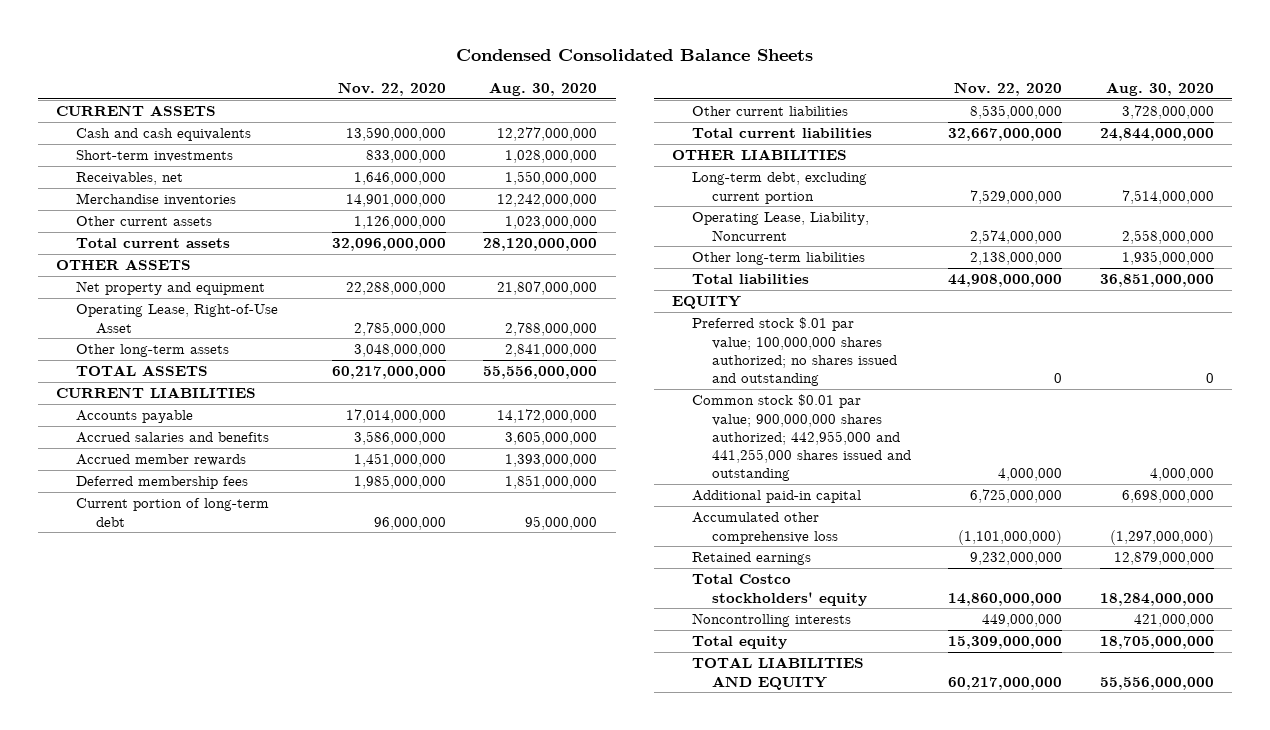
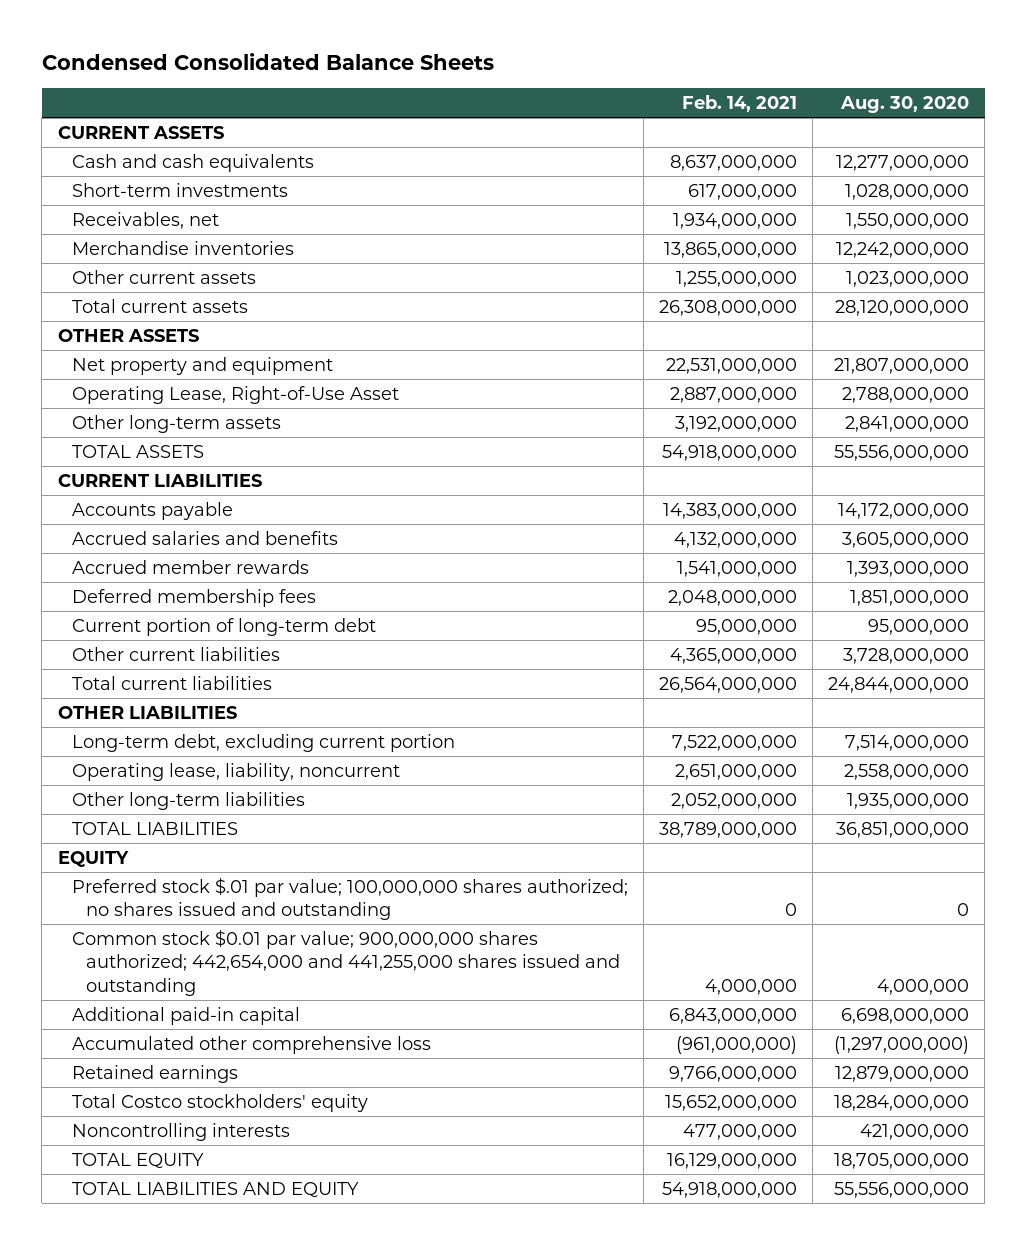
[338,81,447,96] Nov. 22, 2020 -> none
none -> [682,95,798,113] Feb. 14, 2021
[692,212,870,241] Operating Lease, Liability, Noncurrent -> [71,762,400,781] Operating lease, liability, noncurrent
[692,274,810,285] Total liabilities -> [71,821,238,835] TOTAL LIABILITIES
[692,394,912,482] Common stock $0.01 par value; 900,000,000 shares authorized; 442,955,000 and 441,255,000 shares issued and outstanding -> [71,928,621,996] Common stock $0.01 par value; 900,000,000 shares authorized; 442,654,000 and 441,255,000 shares issued and outstanding
[692,636,788,650] Total equity -> [71,1152,204,1169] TOTAL EQUITY

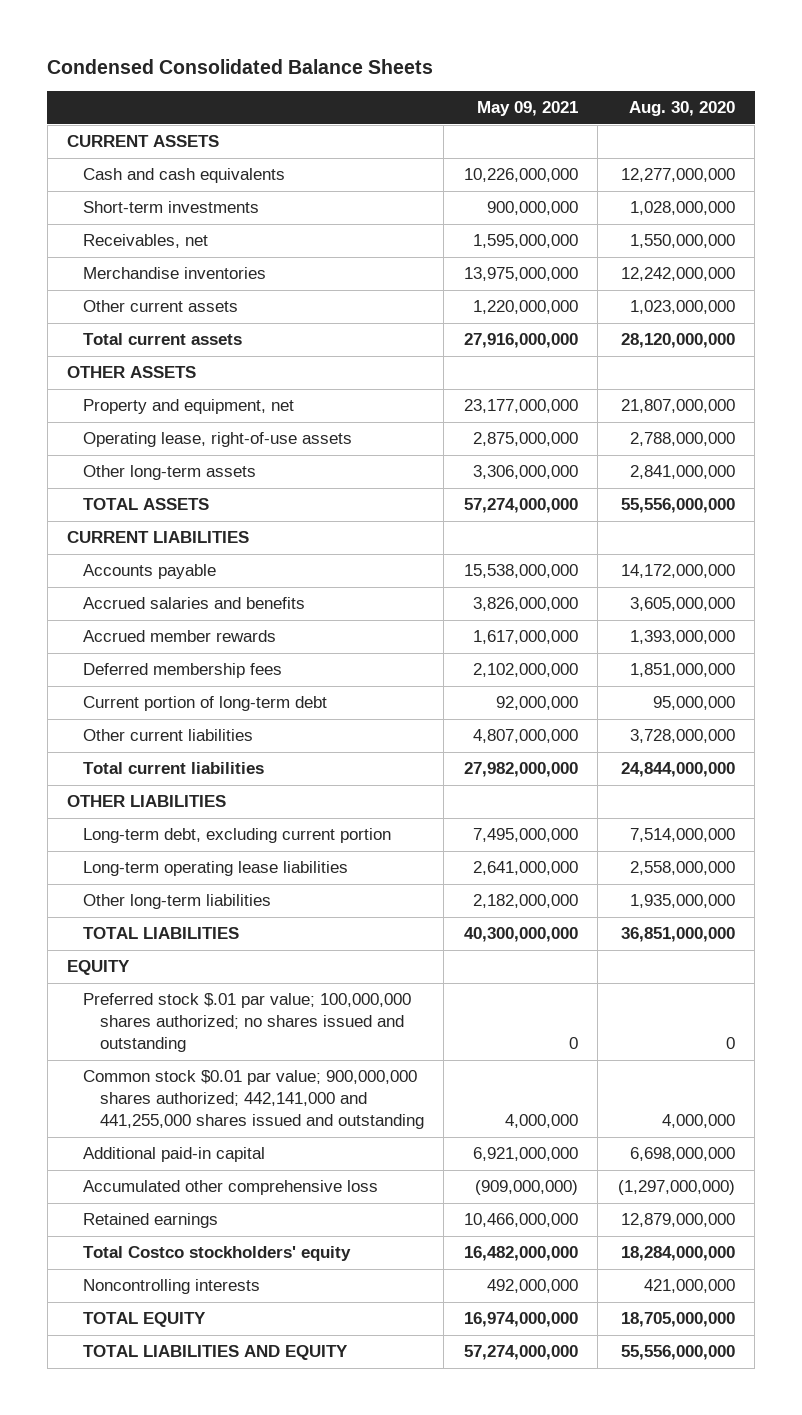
[682,95,798,113] Feb. 14, 2021 -> none
none -> [476,101,578,117] May 09, 2021
[71,356,333,375] Net property and equipment -> [83,399,295,415] Property and equipment, net
[71,385,399,404] Operating Lease, Right-of-Use Asset -> [83,432,353,448] Operating lease, right-of-use assets
[71,762,400,781] Operating lease, liability, noncurrent -> [83,861,349,877] Long-term operating lease liabilities
[71,928,621,996] Common stock $0.01 par value; 900,000,000 shares authorized; 442,654,000 and 441,255,000 shares issued and outstanding -> [83,1070,424,1130] Common stock $0.01 par value; 900,000,000 shares authorized; 442,141,000 and 441,255,000 shares issued and outstanding

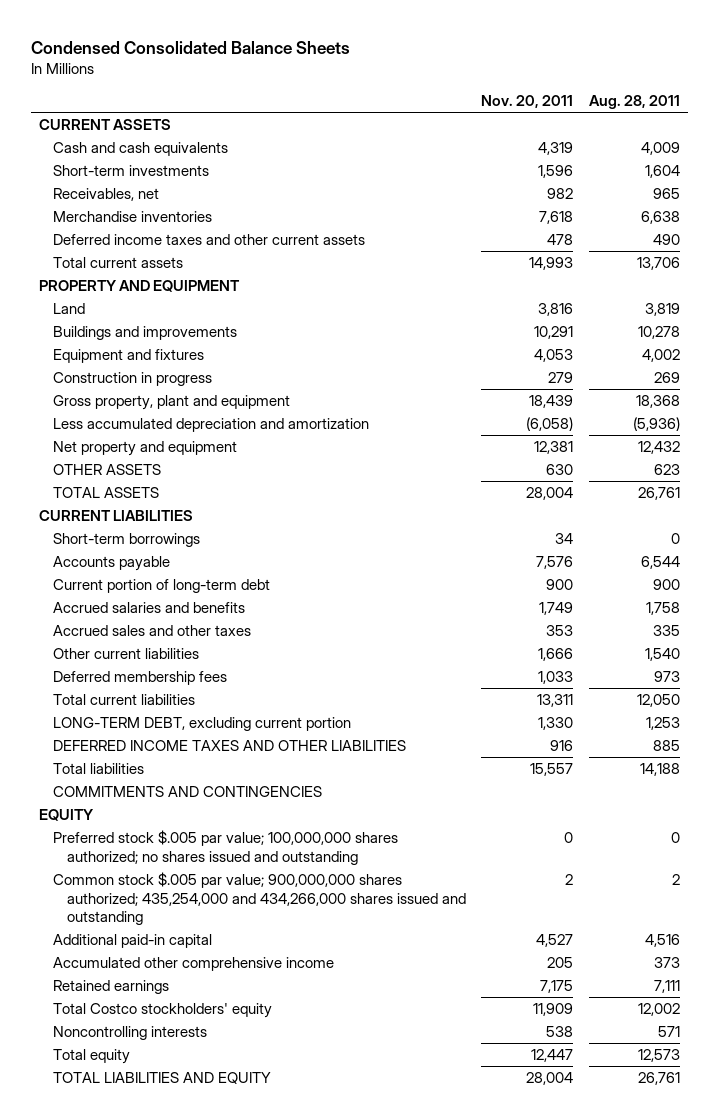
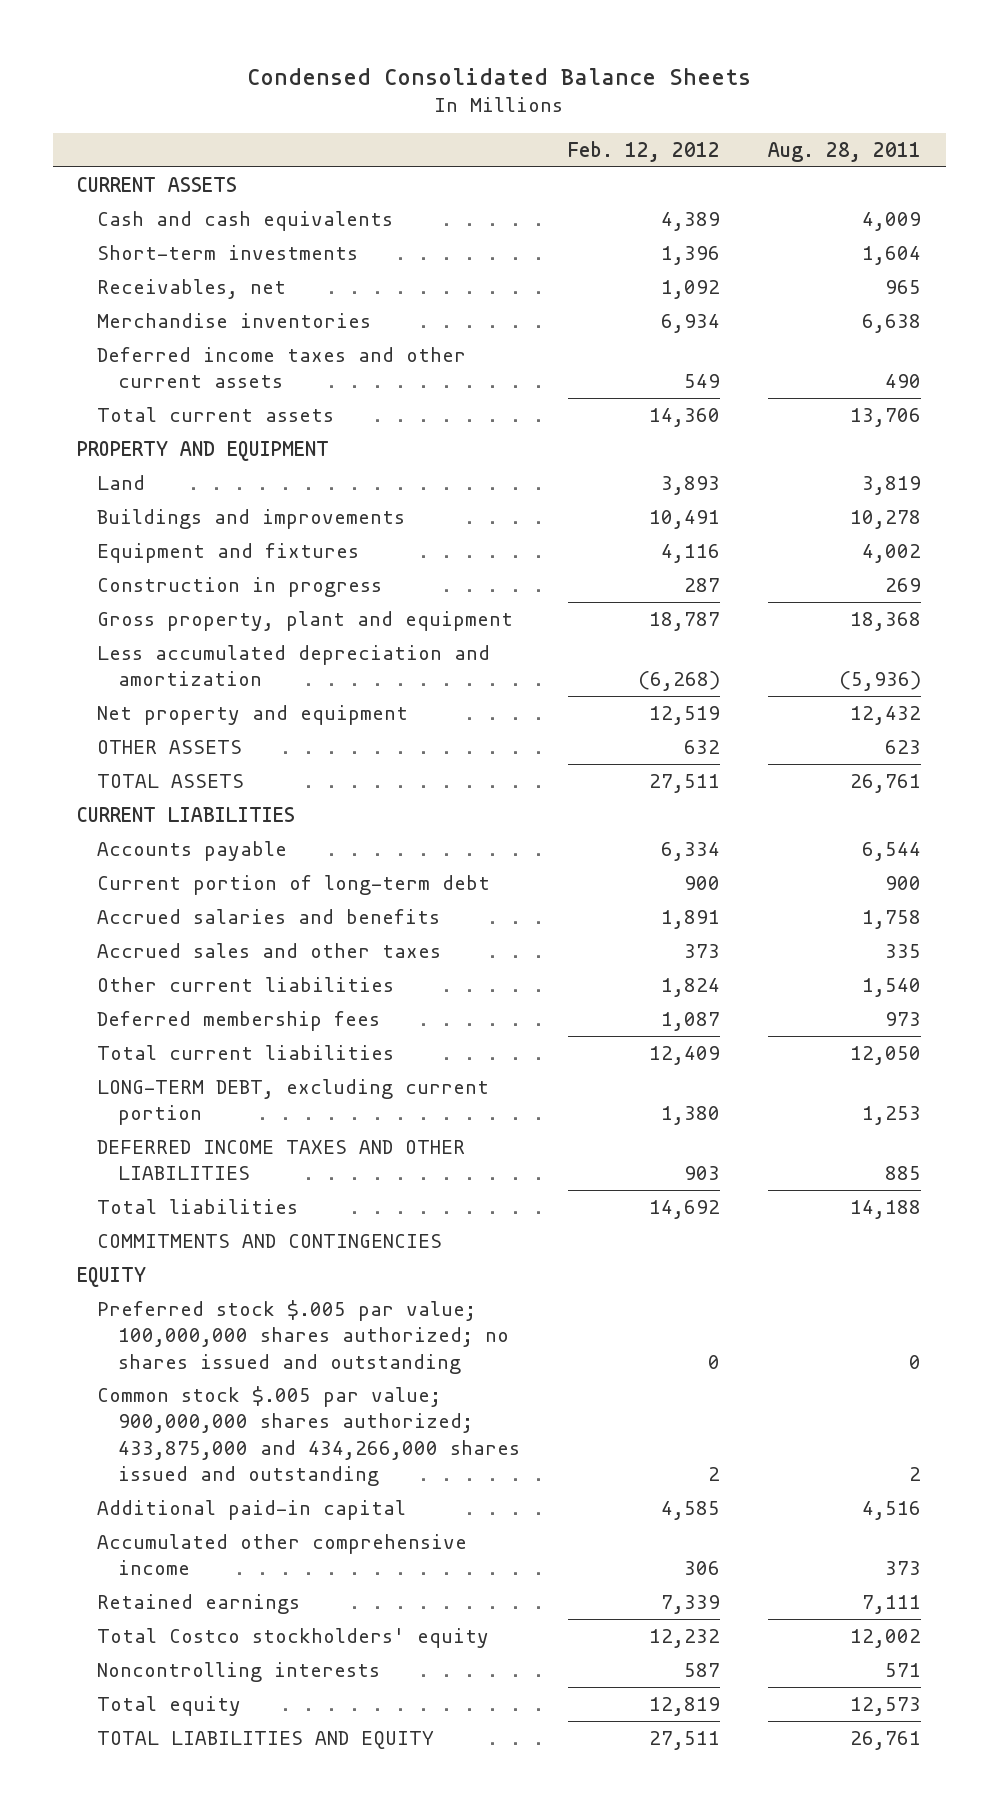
[481,95,574,109] Nov. 20, 2011 -> none
none -> [567,140,720,162] Feb. 12, 2012
[52,532,200,547] Short-term borrowings -> none
[52,871,466,926] Common stock $.005 par value; 900,000,000 shares authorized; 435,254,000 and 434,266,000 shares issued and outstanding -> [97,1385,520,1487] Common stock $.005 par value; 900,000,000 shares authorized; 433,875,000 and 434,266,000 shares issued and outstanding

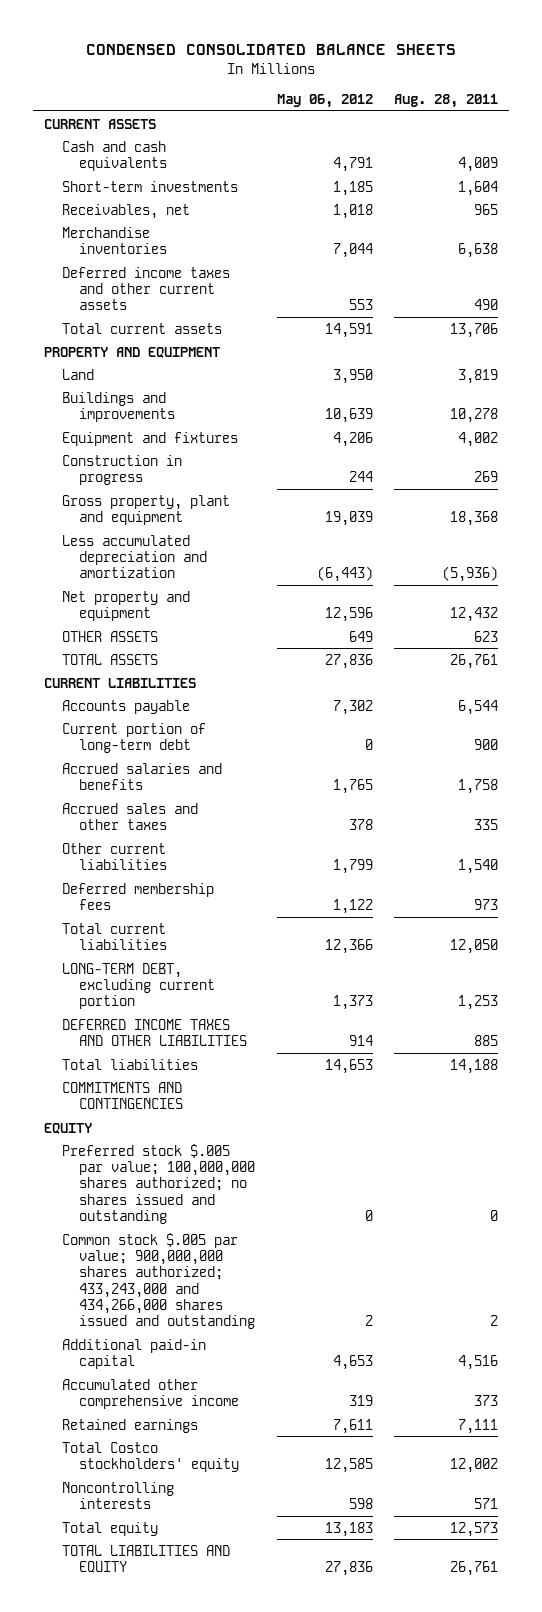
[247,67,752,85] Condensed Consolidated Balance Sheets -> [86,43,457,55] CONDENSED CONSOLIDATED BALANCE SHEETS
[567,140,720,162] Feb. 12, 2012 -> none
none -> [276,94,373,109] May 06, 2012
[97,1385,520,1487] Common stock $.005 par value; 900,000,000 shares authorized; 433,875,000 and 434,266,000 shares issued and outstanding -> [61,1232,256,1330] Common stock $.005 par value; 900,000,000 shares authorized; 433,243,000 and 434,266,000 shares issued and outstanding

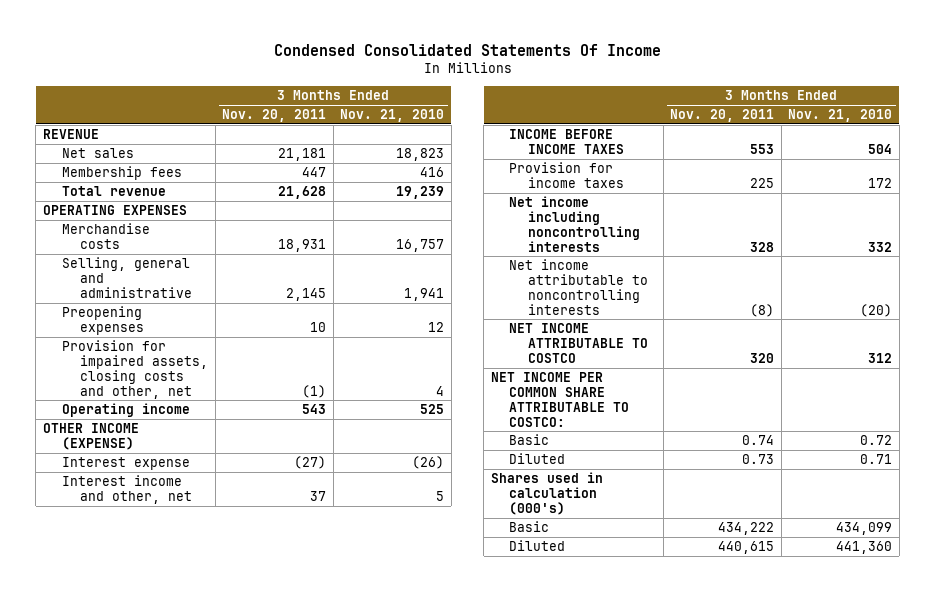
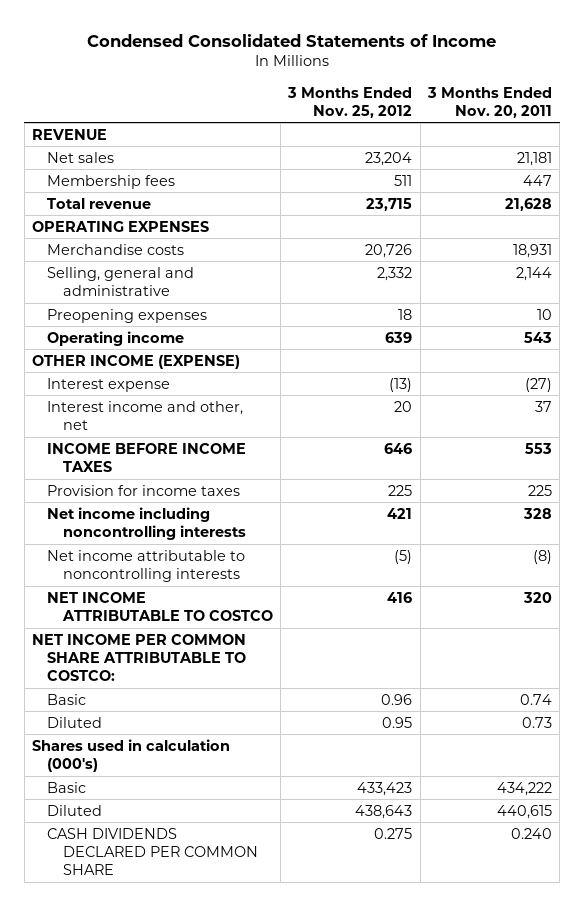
[273,43,661,56] Condensed Consolidated Statements Of Income -> [87,33,497,47] Condensed Consolidated Statements of Income
[340,109,445,123] Nov. 21, 2010 -> none
none -> [287,86,413,118] 3 Months Ended Nov. 25, 2012
[286,287,327,301] 2,145 -> [516,266,553,281] 2,144
[61,340,209,399] Provision for impaired assets, closing costs and other, net -> none
none -> [47,827,258,876] CASH DIVIDENDS DECLARED PER COMMON SHARE

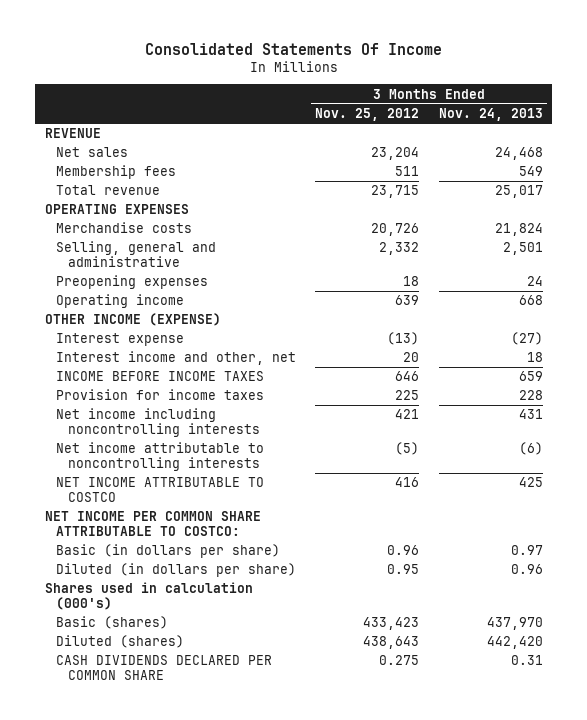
[87,33,497,47] Condensed Consolidated Statements of Income -> [144,42,442,55] Consolidated Statements Of Income
[427,86,553,118] 3 Months Ended Nov. 20, 2011 -> none
none -> [438,108,543,122] Nov. 24, 2013
[47,693,87,705] Basic -> [56,544,281,559] Basic (in dollars per share)
[47,716,103,728] Diluted -> [56,563,297,578] Diluted (in dollars per share)
[47,781,87,793] Basic -> [56,616,169,630] Basic (shares)
[47,804,103,816] Diluted -> [56,635,185,649] Diluted (shares)

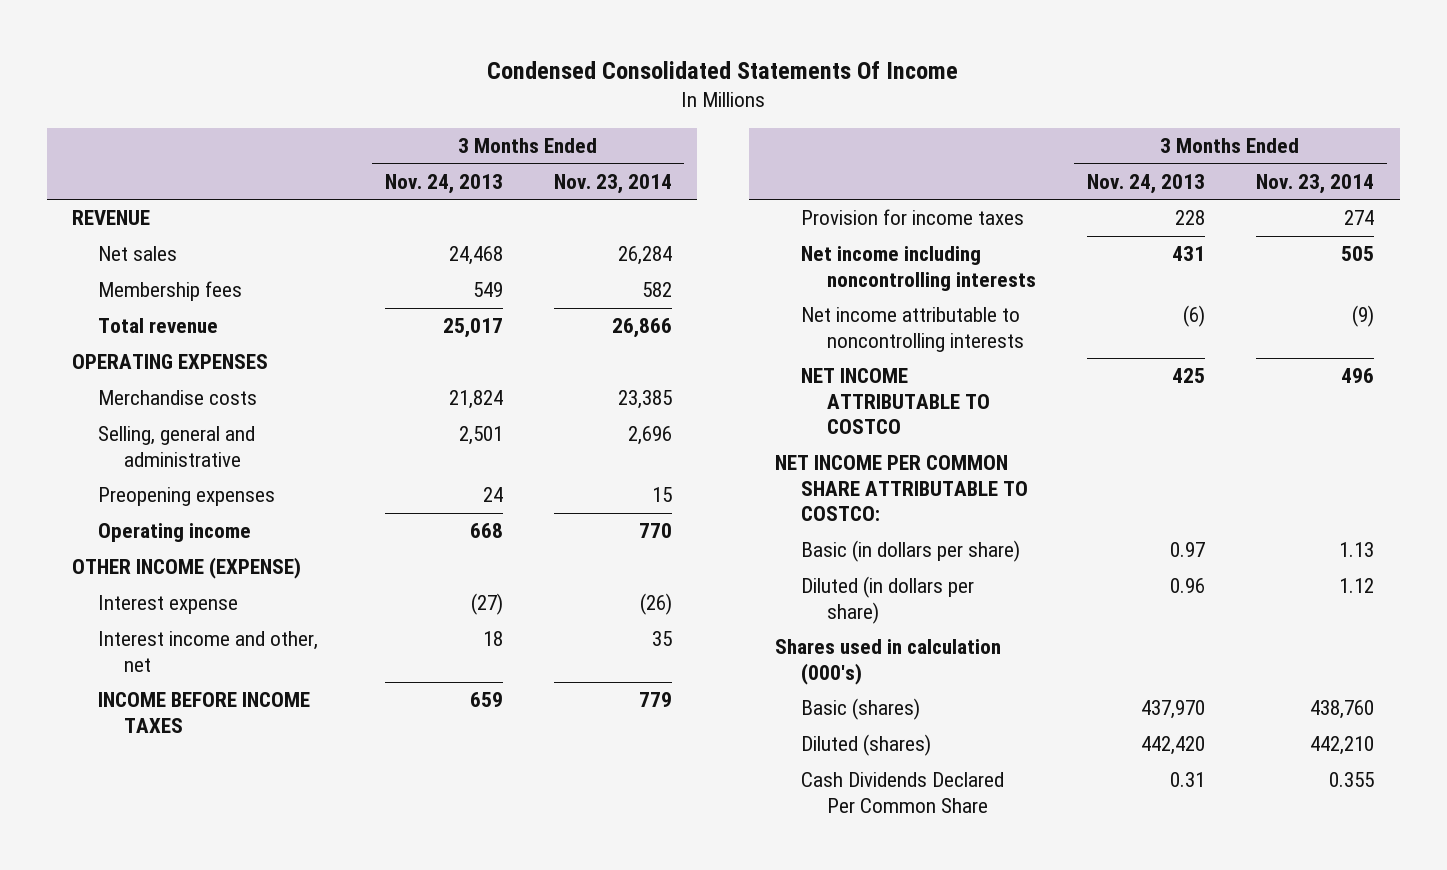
[144,42,442,55] Consolidated Statements Of Income -> [487,61,959,80] Condensed Consolidated Statements Of Income
[315,108,420,122] Nov. 25, 2012 -> none
none -> [553,173,672,194] Nov. 23, 2014
[56,655,273,680] CASH DIVIDENDS DECLARED PER COMMON SHARE -> [800,772,1004,813] Cash Dividends Declared Per Common Share

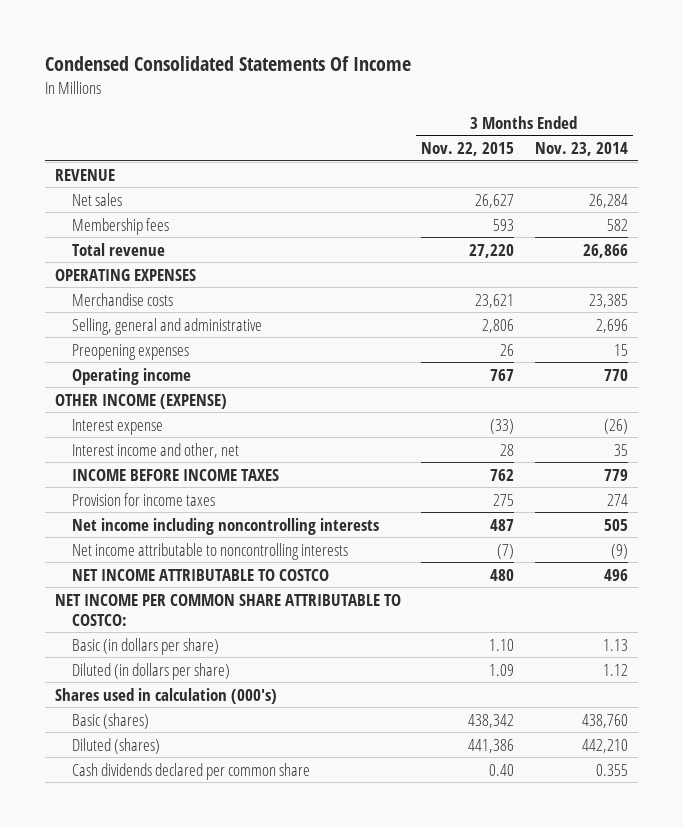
[384,173,503,194] Nov. 24, 2013 -> none
none -> [421,142,515,157] Nov. 22, 2015
[800,772,1004,813] Cash Dividends Declared Per Common Share -> [72,762,311,780] Cash dividends declared per common share

